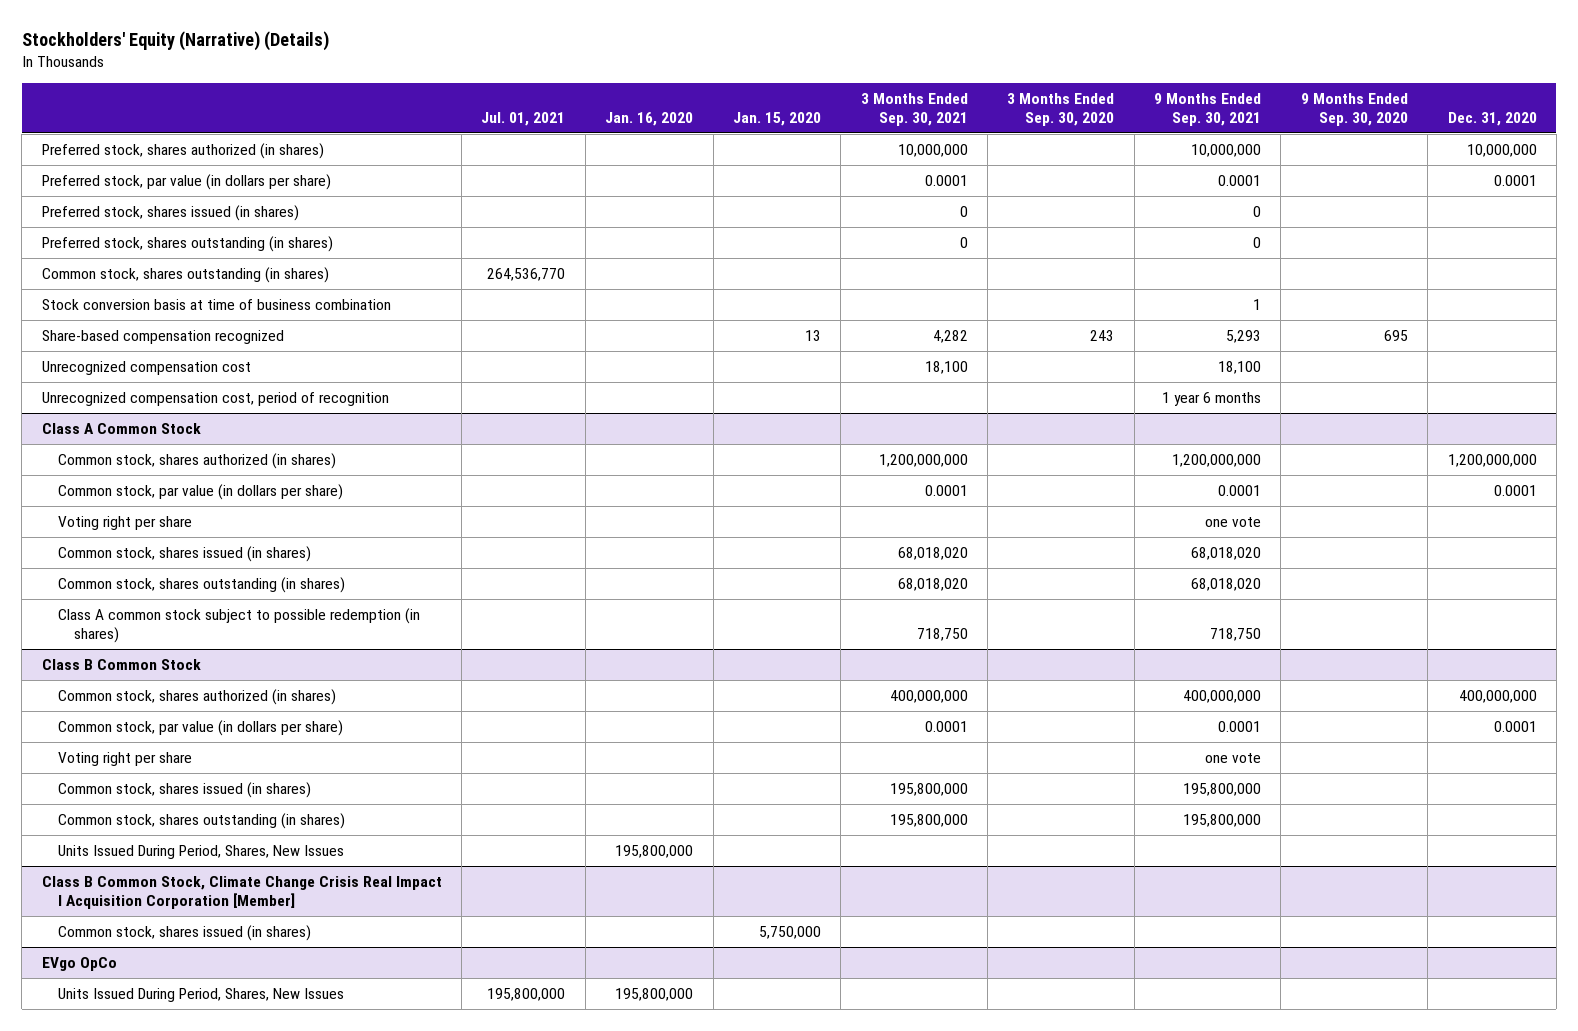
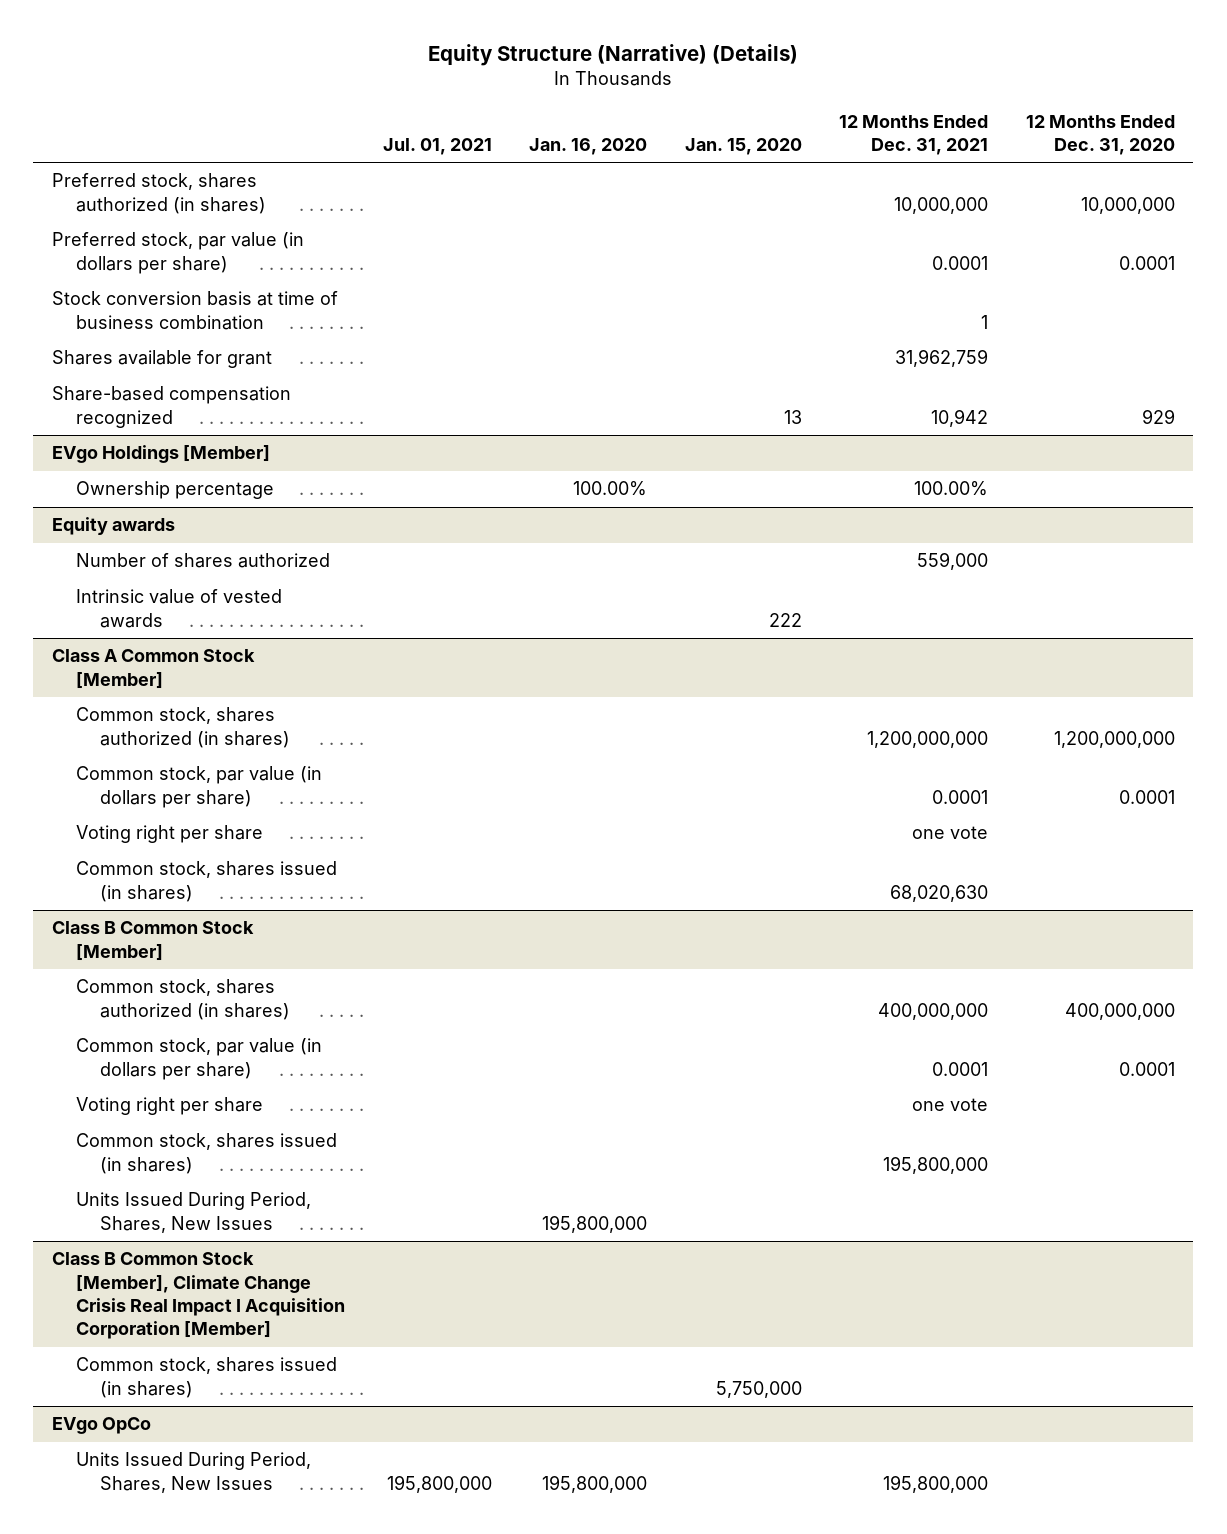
[21,31,329,52] Stockholders' Equity (Narrative) (Details) -> [428,44,799,67] Equity Structure (Narrative) (Details)
[860,92,968,127] 3 Months Ended Sep. 30, 2021 -> none
[1007,92,1115,127] 3 Months Ended Sep. 30, 2020 -> none
[1154,92,1262,127] 9 Months Ended Sep. 30, 2021 -> none
[1300,92,1408,127] 9 Months Ended Sep. 30, 2020 -> none
[1447,112,1537,127] Dec. 31, 2020 -> none
none -> [839,114,989,156] 12 Months Ended Dec. 31, 2021
none -> [1025,114,1175,156] 12 Months Ended Dec. 31, 2020
[41,204,299,221] Preferred stock, shares issued (in shares) -> none
[41,235,333,252] Preferred stock, shares outstanding (in shares) -> none
[41,266,329,283] Common stock, shares outstanding (in shares) -> none
none -> [51,350,272,369] Shares available for grant
[41,360,251,375] Unrecognized compensation cost -> none
[41,391,389,406] Unrecognized compensation cost, period of recognition -> none
none -> [51,445,270,464] EVgo Holdings [Member]
none -> [76,481,275,500] Ownership percentage
none -> [51,517,175,536] Equity awards
none -> [76,553,331,569] Number of shares authorized
none -> [76,589,283,628] Intrinsic value of vested awards
[41,422,201,434] Class A Common Stock -> [51,649,255,689] Class A Common Stock [Member]
[57,576,345,593] Common stock, shares outstanding (in shares) -> none
[57,607,420,644] Class A common stock subject to possible redemption (in shares) -> none
[41,658,201,670] Class B Common Stock -> [51,921,254,961] Class B Common Stock [Member]
[57,812,345,829] Common stock, shares outstanding (in shares) -> none
[41,875,442,910] Class B Common Stock, Climate Change Crisis Real Impact I Acquisition Corporation [Member] -> [51,1252,346,1340] Class B Common Stock [Member], Climate Change Crisis Real Impact I Acquisition Corporation [Member]

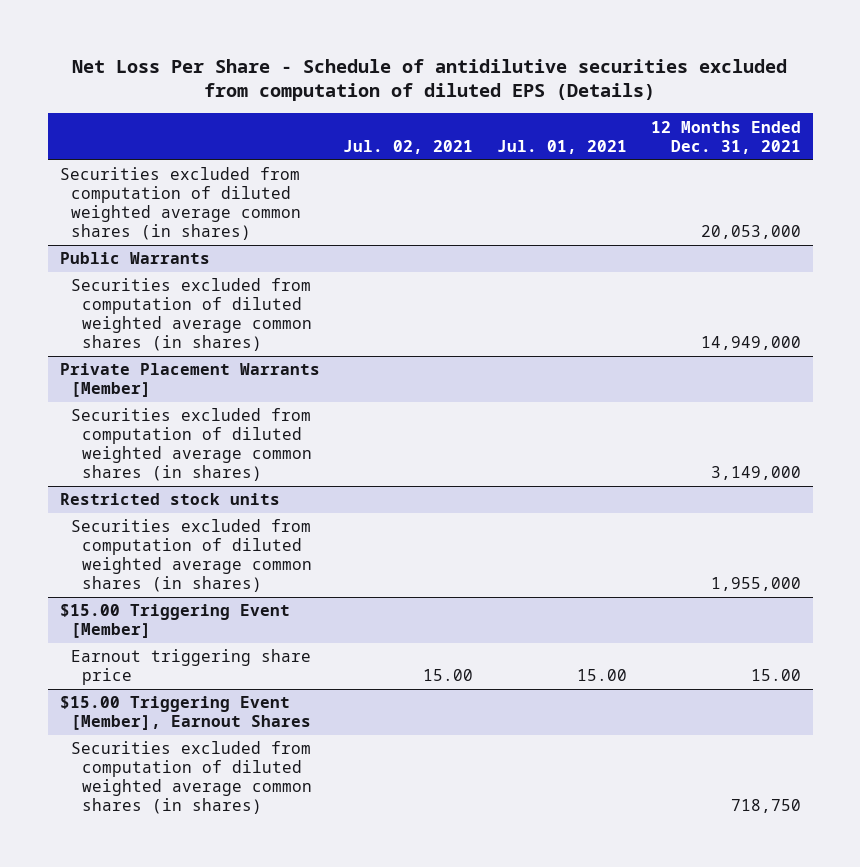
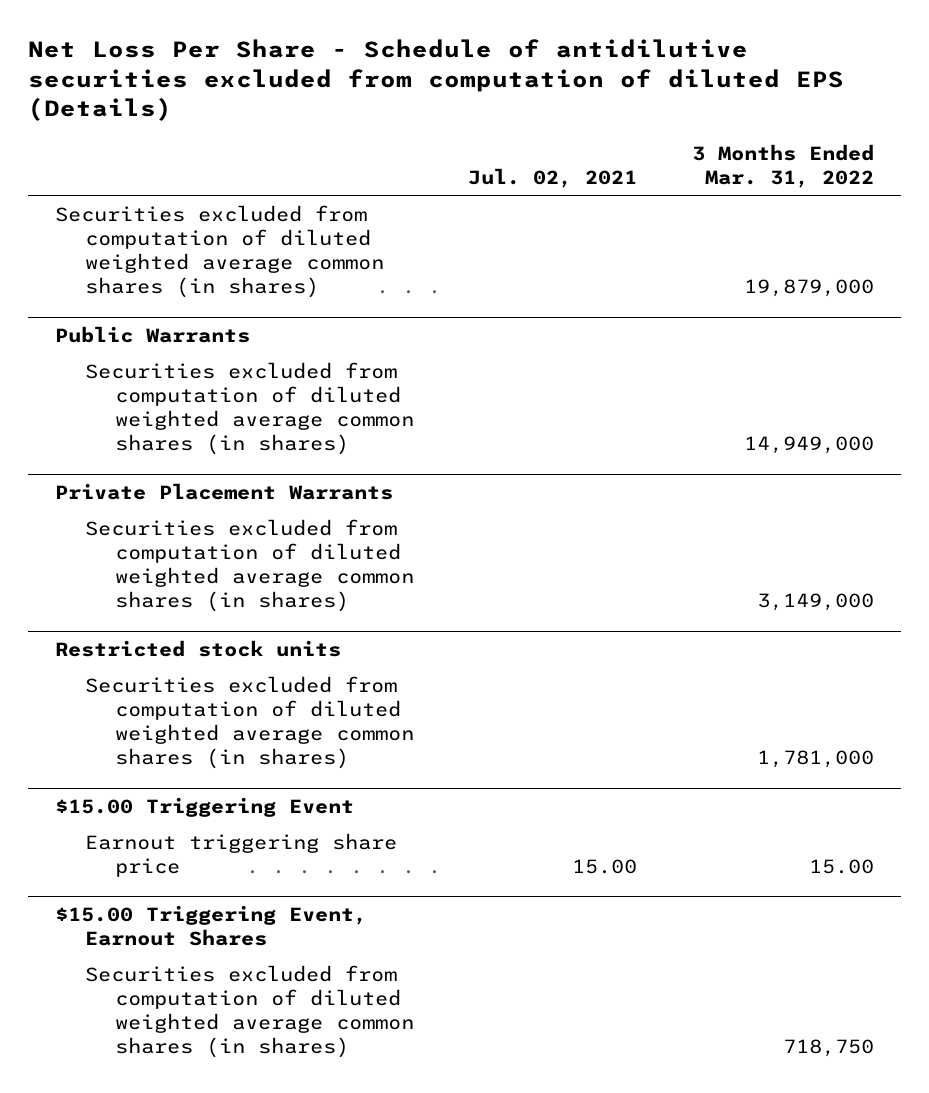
[497,139,628,154] Jul. 01, 2021 -> none
[650,120,801,154] 12 Months Ended Dec. 31, 2021 -> none
none -> [691,143,874,188] 3 Months Ended Mar. 31, 2022
[59,363,320,398] Private Placement Warrants [Member] -> [55,482,394,500] Private Placement Warrants
[59,604,290,639] $15.00 Triggering Event [Member] -> [55,796,355,817] $15.00 Triggering Event
[59,696,312,731] $15.00 Triggering Event [Member], Earnout Shares -> [55,904,368,946] $15.00 Triggering Event, Earnout Shares

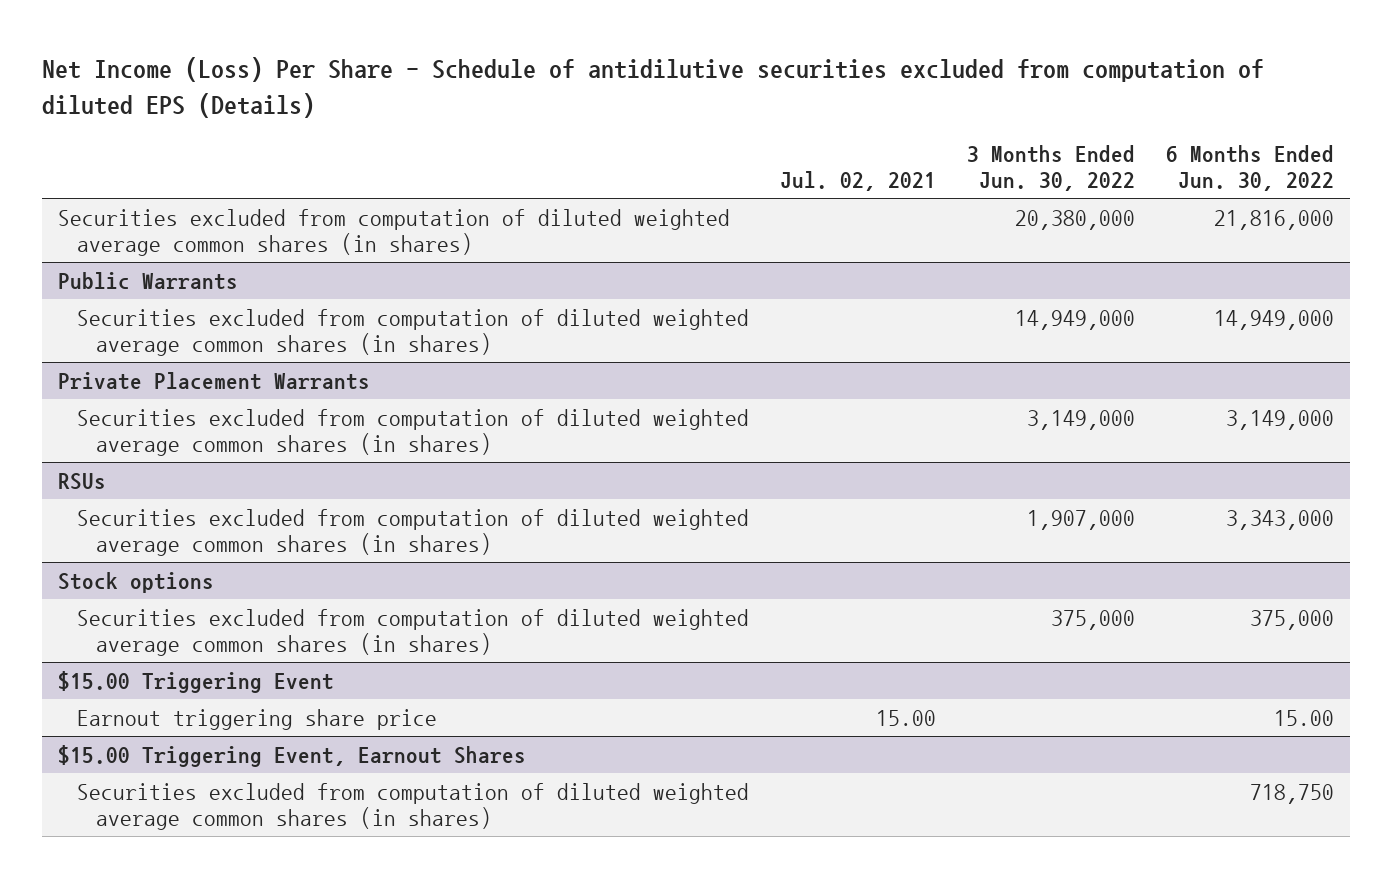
[27,39,844,122] Net Loss Per Share - Schedule of antidilutive securities excluded from computation of diluted EPS (Details) -> [42,57,1265,118] Net Income (Loss) Per Share - Schedule of antidilutive securities excluded from computation of diluted EPS (Details)
[691,143,874,188] 3 Months Ended Mar. 31, 2022 -> none
none -> [967,145,1136,192] 3 Months Ended Jun. 30, 2022
none -> [1166,145,1335,192] 6 Months Ended Jun. 30, 2022
[55,639,342,657] Restricted stock units -> [57,472,106,490] RSUs
none -> [57,571,214,593] Stock options
none -> [76,608,749,656] Securities excluded from computation of diluted weighted average common shares (in shares)

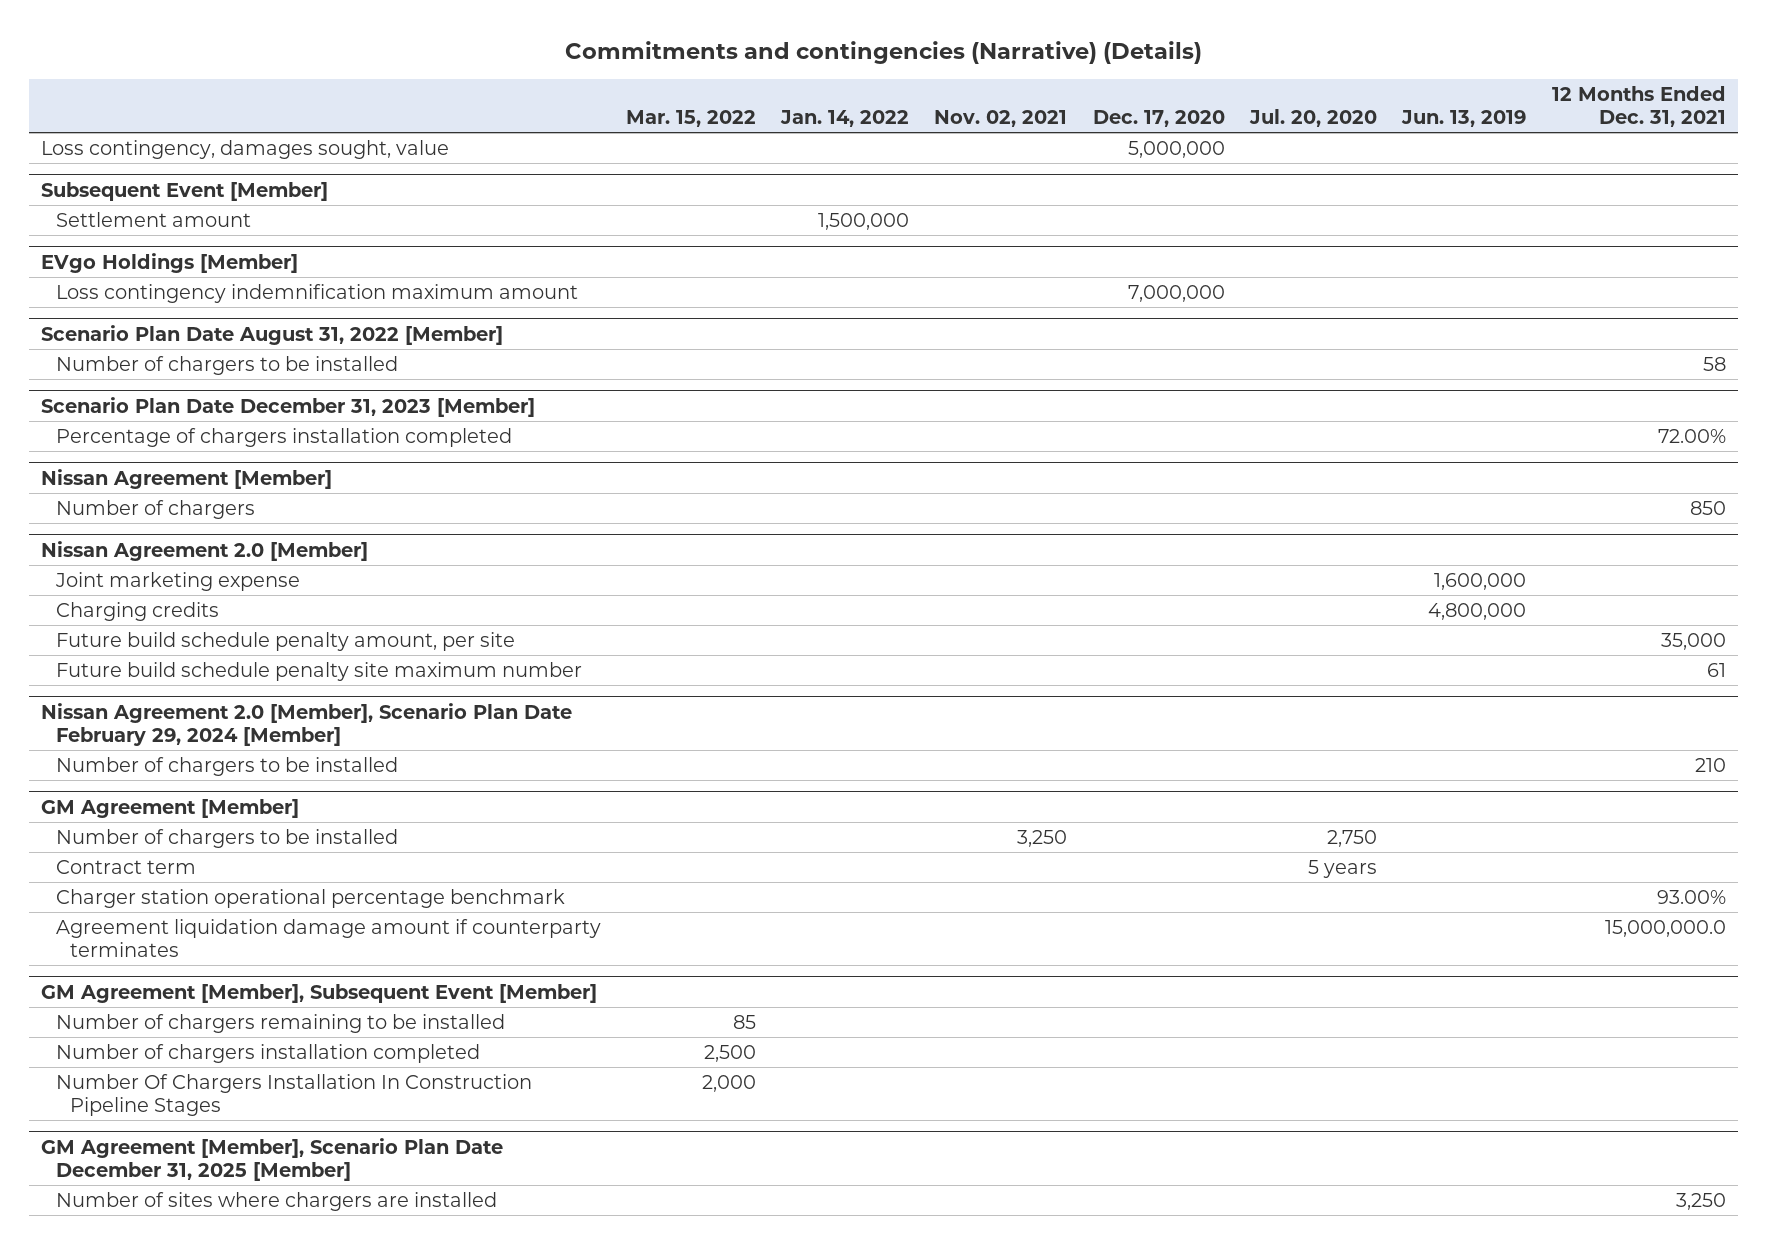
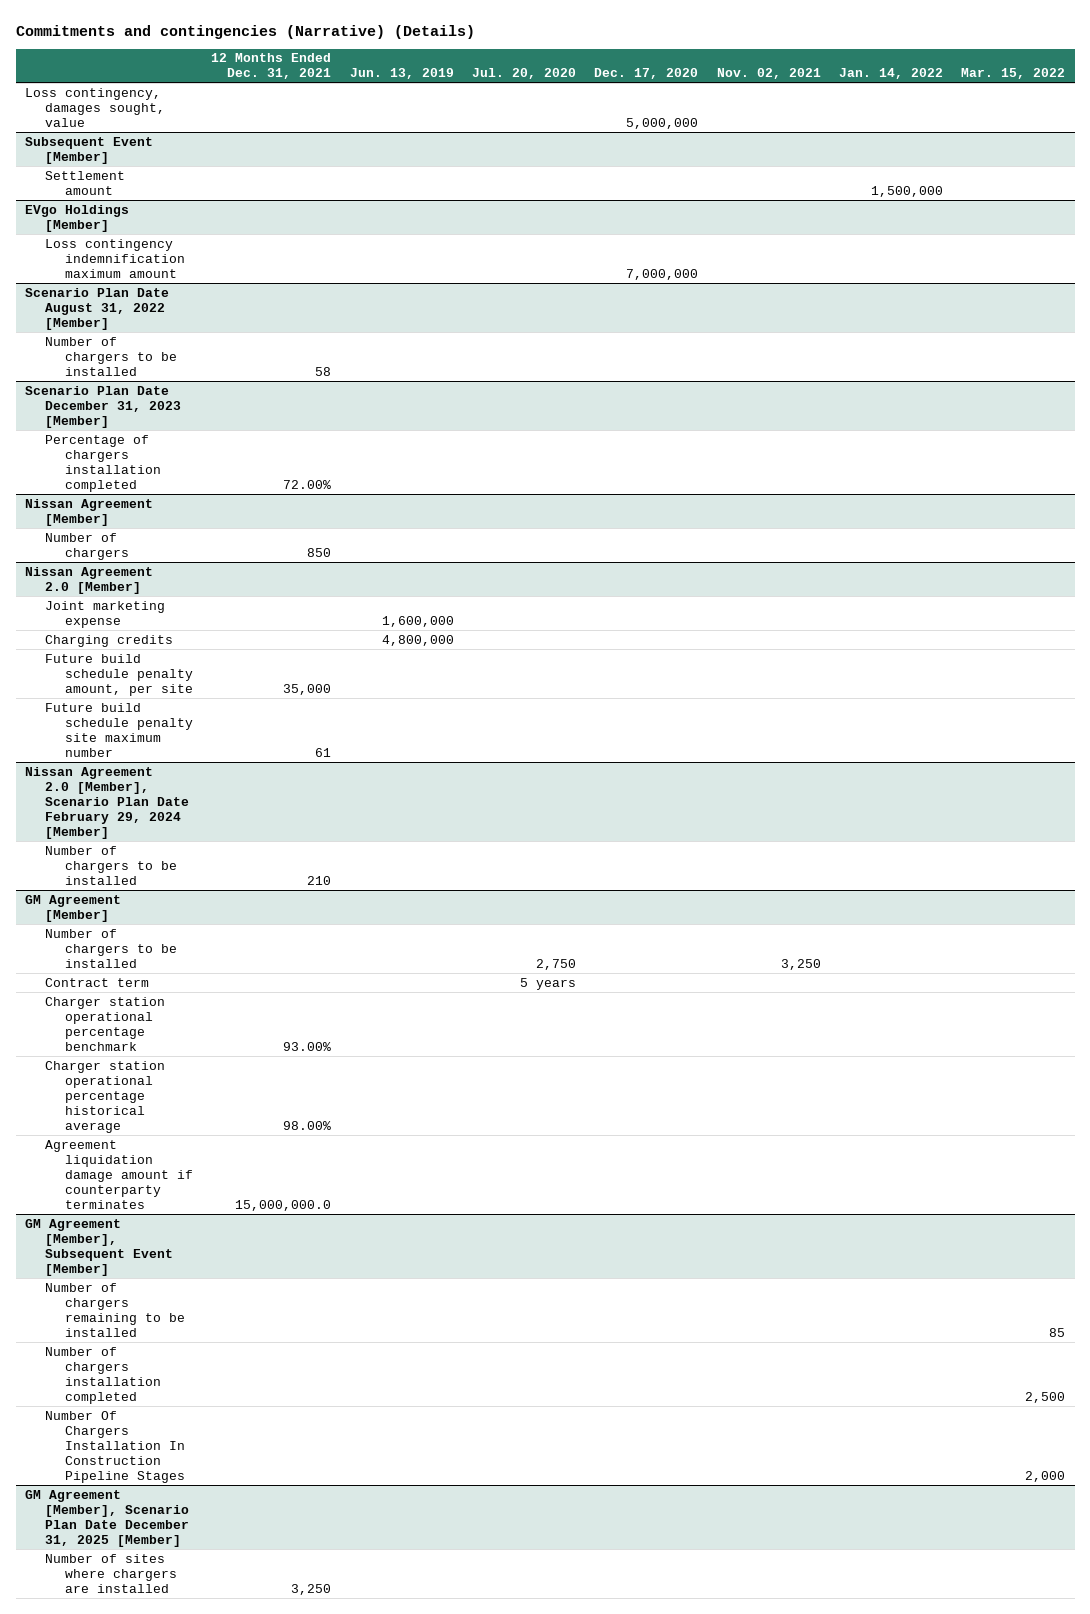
none -> [44,1060,165,1133] Charger station operational percentage historical average

